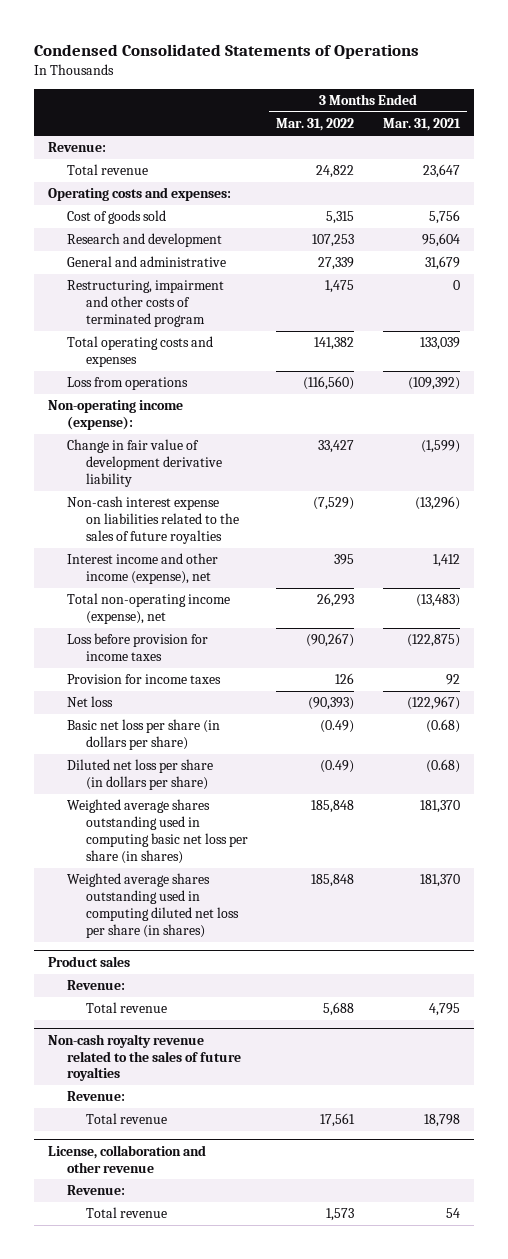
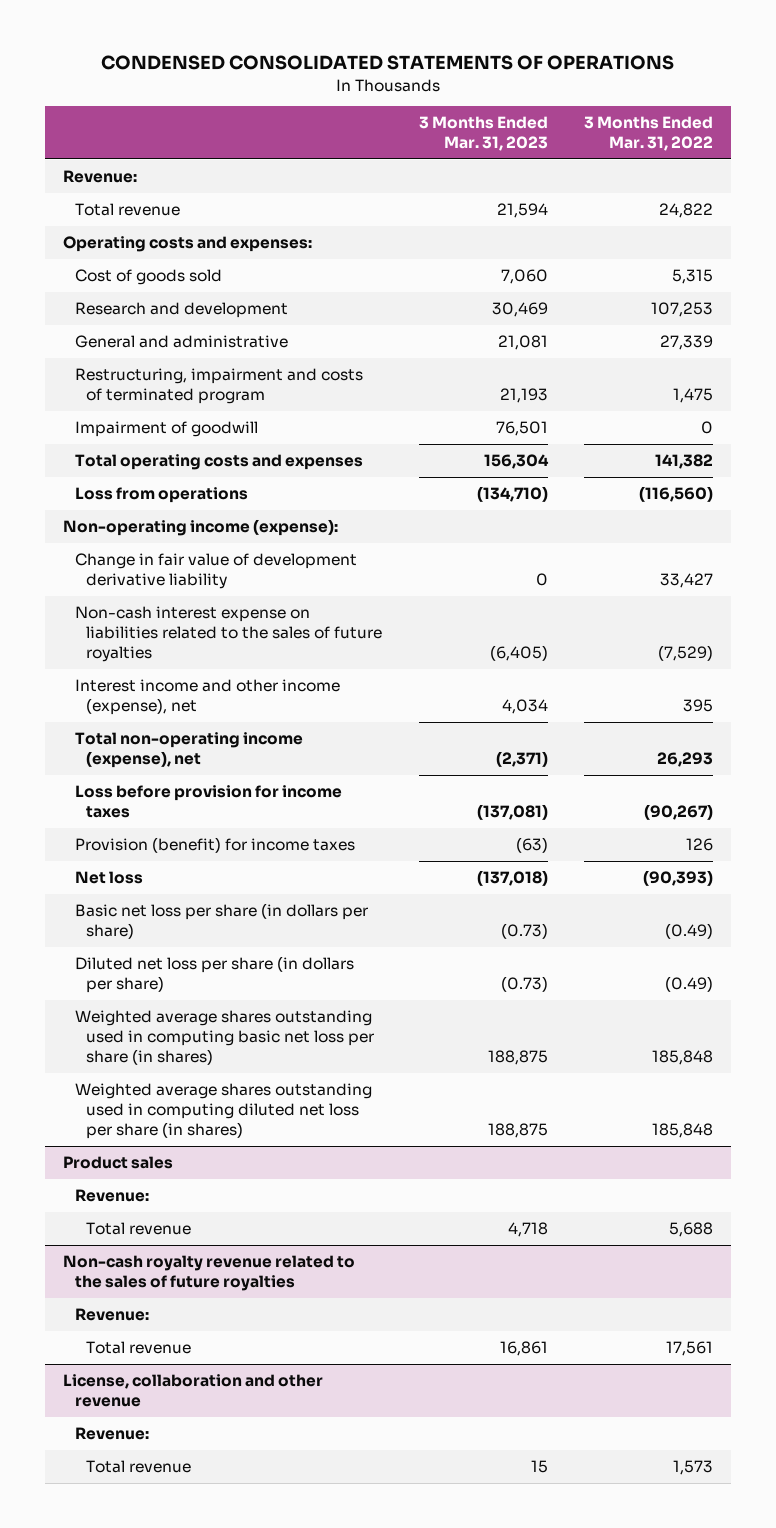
[33,43,419,59] Condensed Consolidated Statements of Operations -> [101,55,675,71] CONDENSED CONSOLIDATED STATEMENTS OF OPERATIONS
[382,118,461,132] Mar. 31, 2021 -> none
none -> [418,116,548,152] 3 Months Ended Mar. 31, 2023
[66,280,224,328] Restructuring, impairment and other costs of terminated program -> [74,367,363,405] Restructuring, impairment and costs of terminated program
none -> [74,420,258,437] Impairment of goodwill
[66,674,221,685] Provision for income taxes -> [74,836,355,853] Provision (benefit) for income taxes

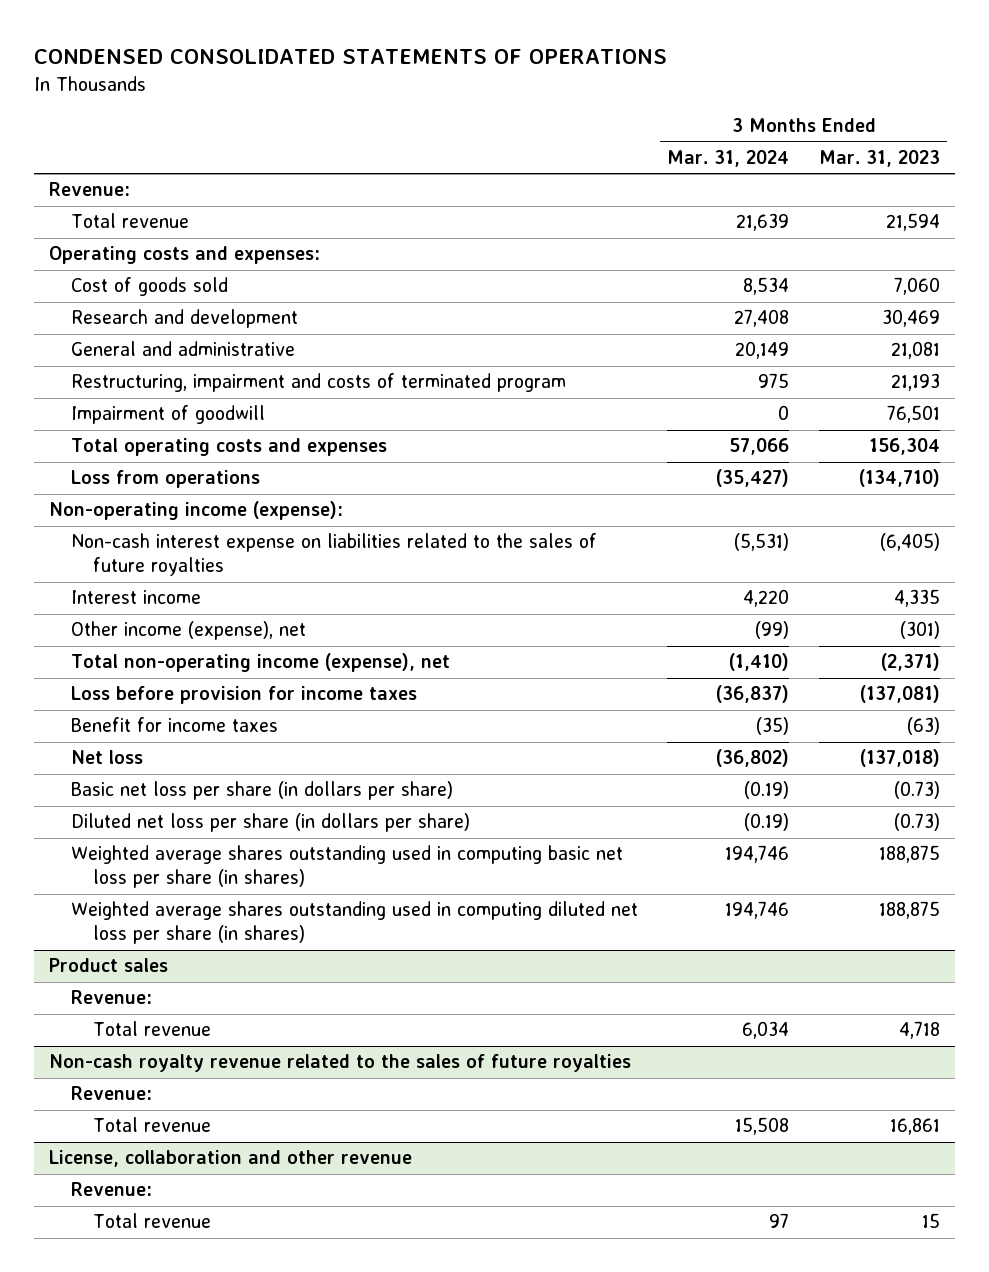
[584,116,714,152] 3 Months Ended Mar. 31, 2022 -> none
none -> [667,150,790,168] Mar. 31, 2024
[74,552,357,590] Change in fair value of development derivative liability -> none
none -> [71,590,202,605] Interest income
[74,678,340,716] Interest income and other income (expense), net -> [71,621,307,641] Other income (expense), net
[501,699,548,715] 4,034 -> [899,621,940,640] (301)
[74,836,355,853] Provision (benefit) for income taxes -> [71,717,279,733] Benefit for income taxes

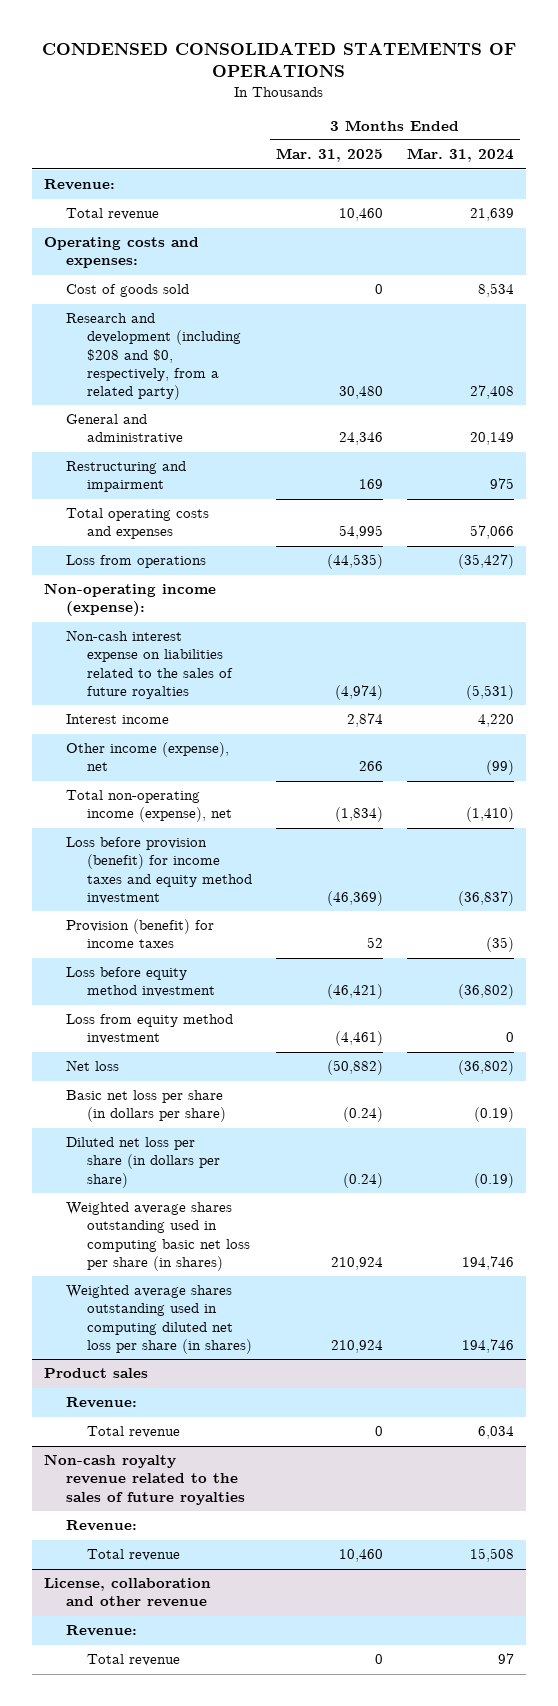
[818,150,940,168] Mar. 31, 2023 -> none
none -> [276,148,384,163] Mar. 31, 2025
[71,309,299,329] Research and development -> [65,313,242,400] Research and development (including $208 and $0, respectively, from a related party)
[71,405,266,425] Impairment of goodwill -> none
[71,373,567,393] Restructuring, impairment and costs of terminated program -> [65,461,186,493] Restructuring and impairment
[71,686,418,705] Loss before provision for income taxes -> [65,837,253,904] Loss before provision (benefit) for income taxes and equity method investment
[71,717,279,733] Benefit for income taxes -> [65,919,214,949] Provision (benefit) for income taxes
none -> [65,967,216,998] Loss before equity method investment
none -> [65,1014,233,1045] Loss from equity method investment

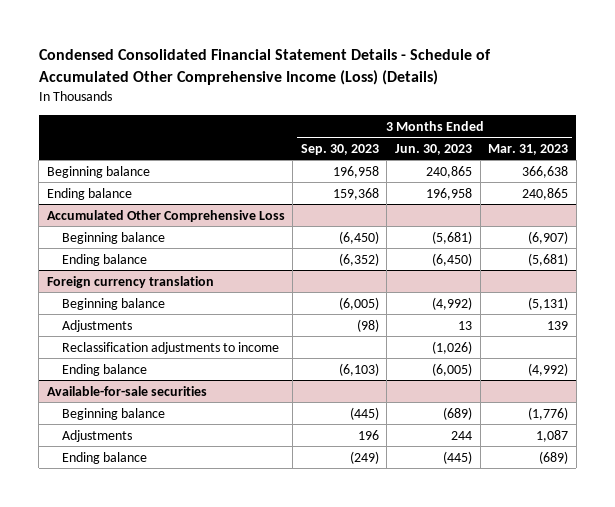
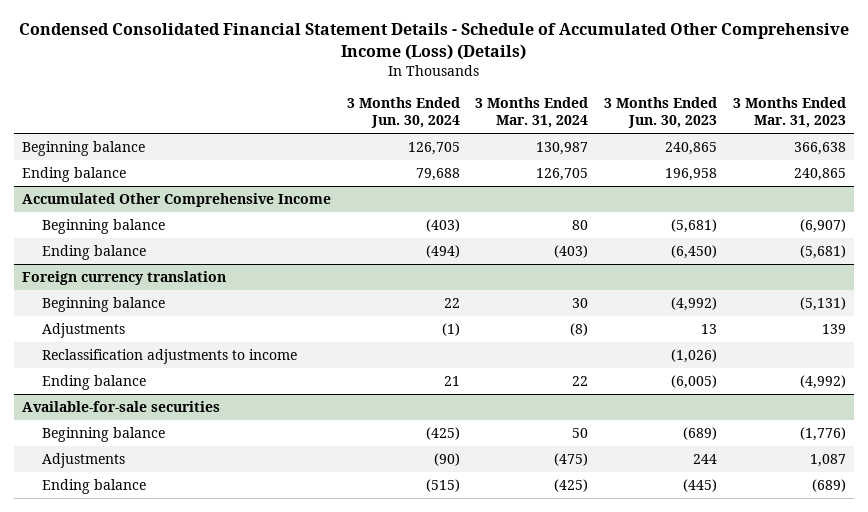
[300,143,379,155] Sep. 30, 2023 -> none
none -> [346,96,460,129] 3 Months Ended Jun. 30, 2024
none -> [475,96,589,129] 3 Months Ended Mar. 31, 2024
[46,209,285,222] Accumulated Other Comprehensive Loss -> [21,192,331,207] Accumulated Other Comprehensive Income

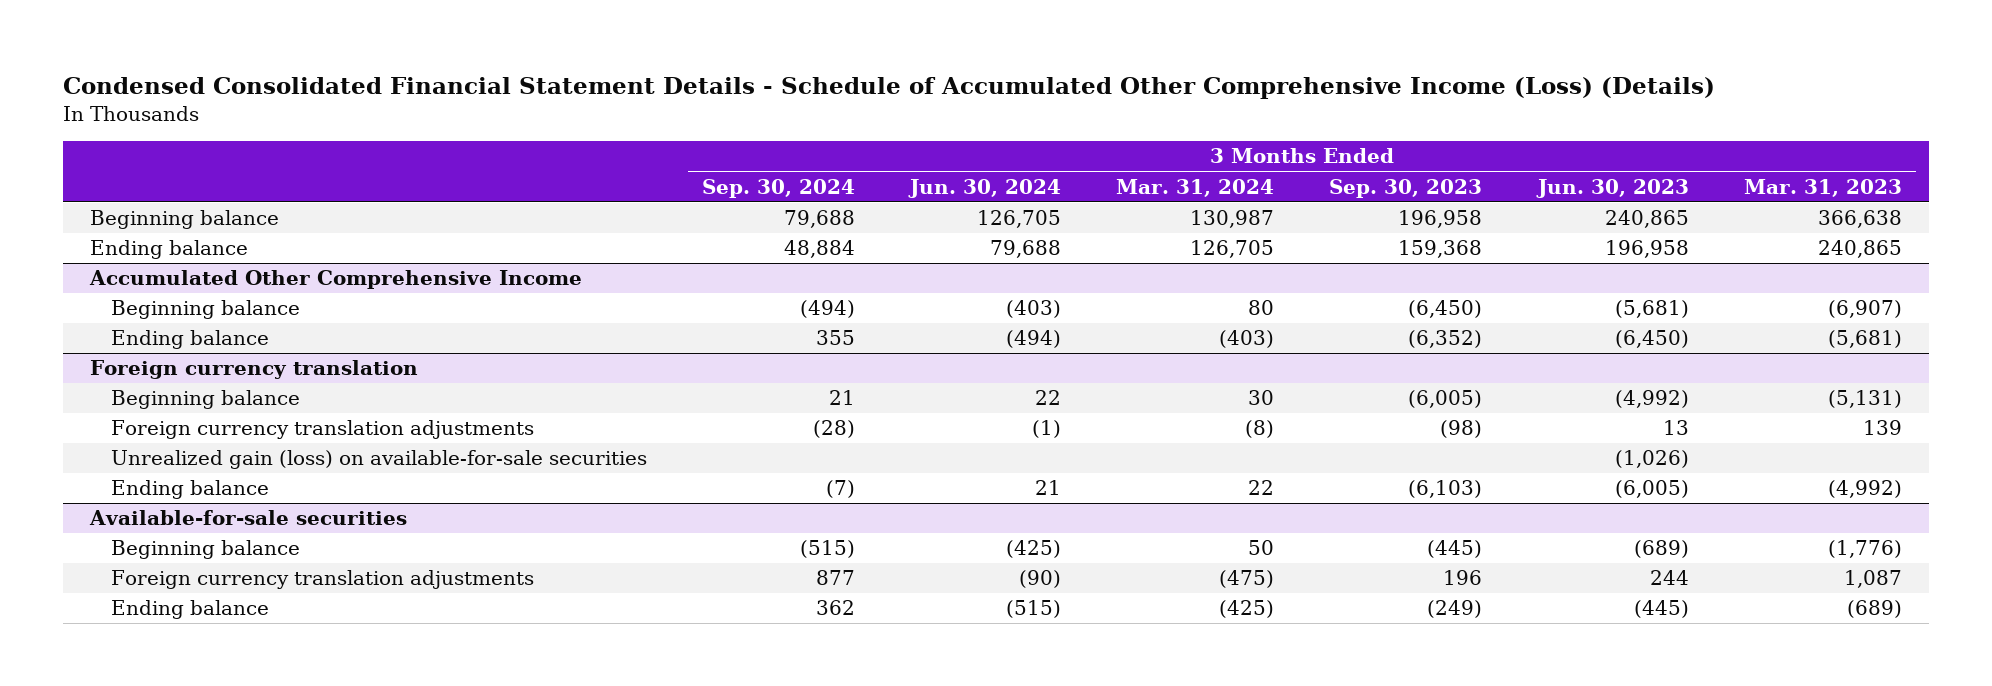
none -> [701,178,855,198] Sep. 30, 2024
none -> [1329,178,1483,198] Sep. 30, 2023
[42,322,126,338] Adjustments -> [110,420,534,440] Foreign currency translation adjustments
[42,348,298,364] Reclassification adjustments to income -> [110,450,647,470] Unrealized gain (loss) on available-for-sale securities
[42,452,126,468] Adjustments -> [110,570,534,590] Foreign currency translation adjustments

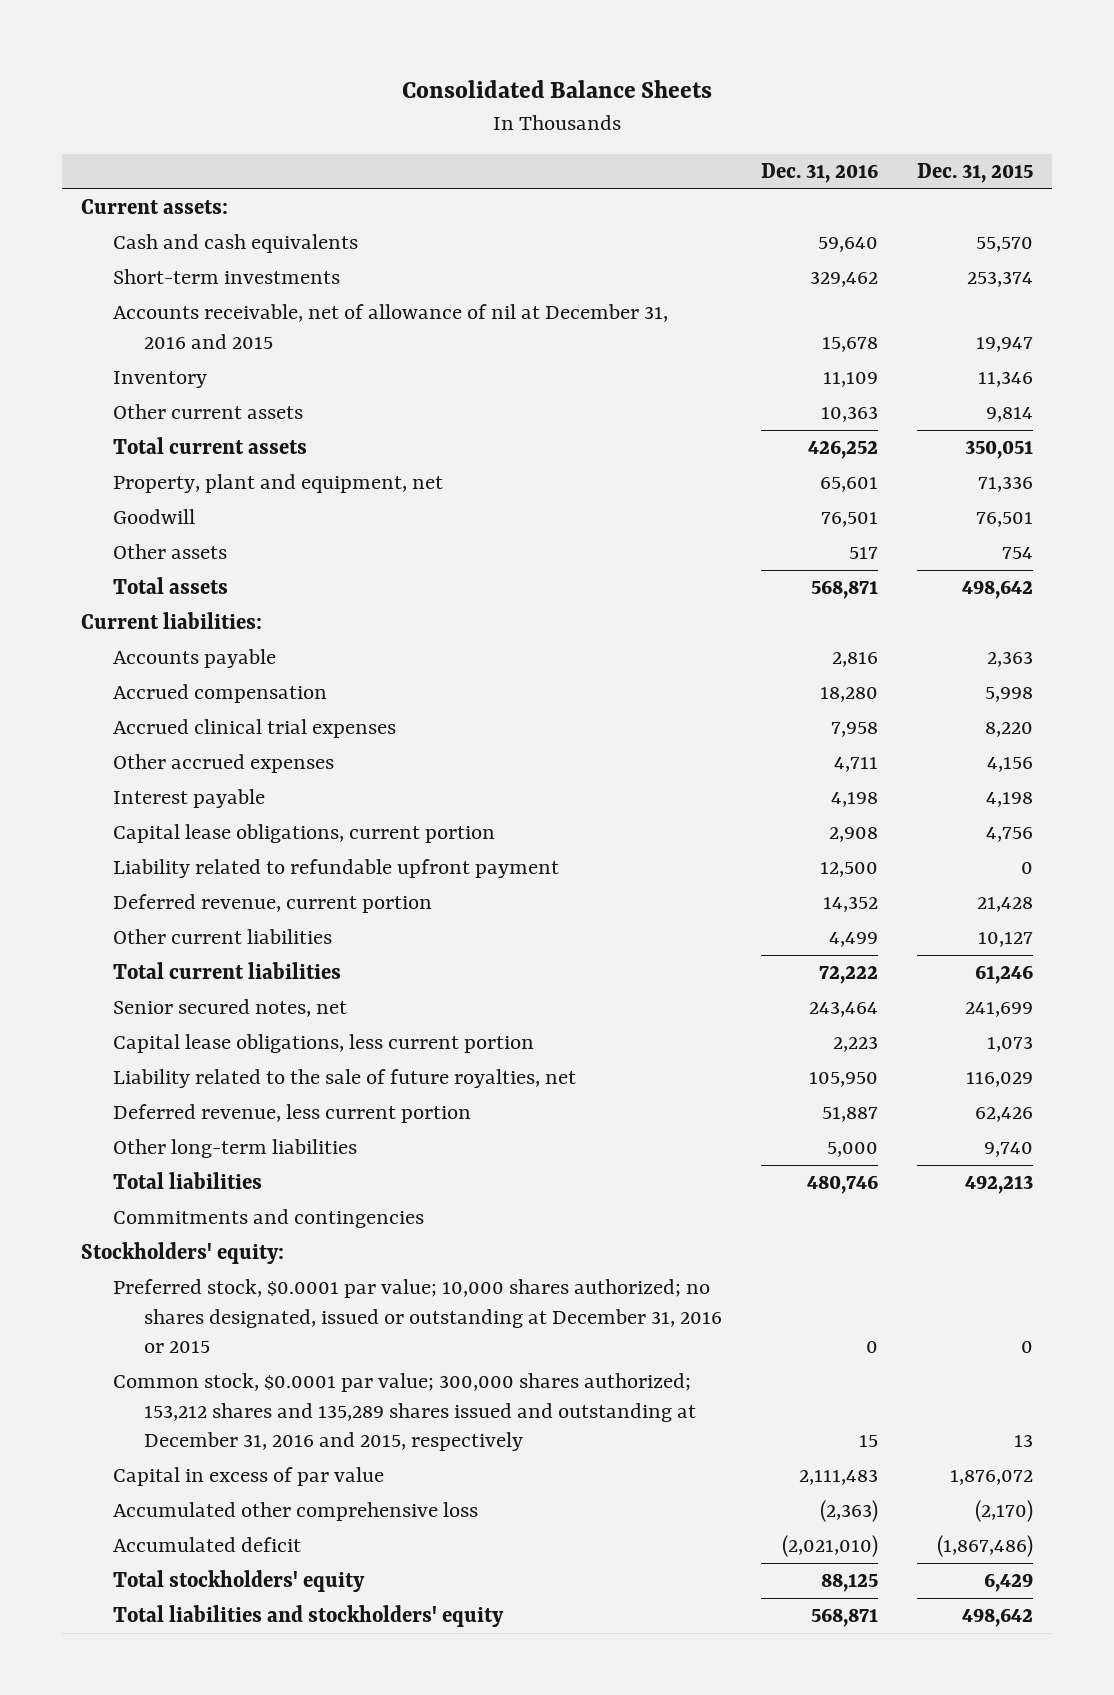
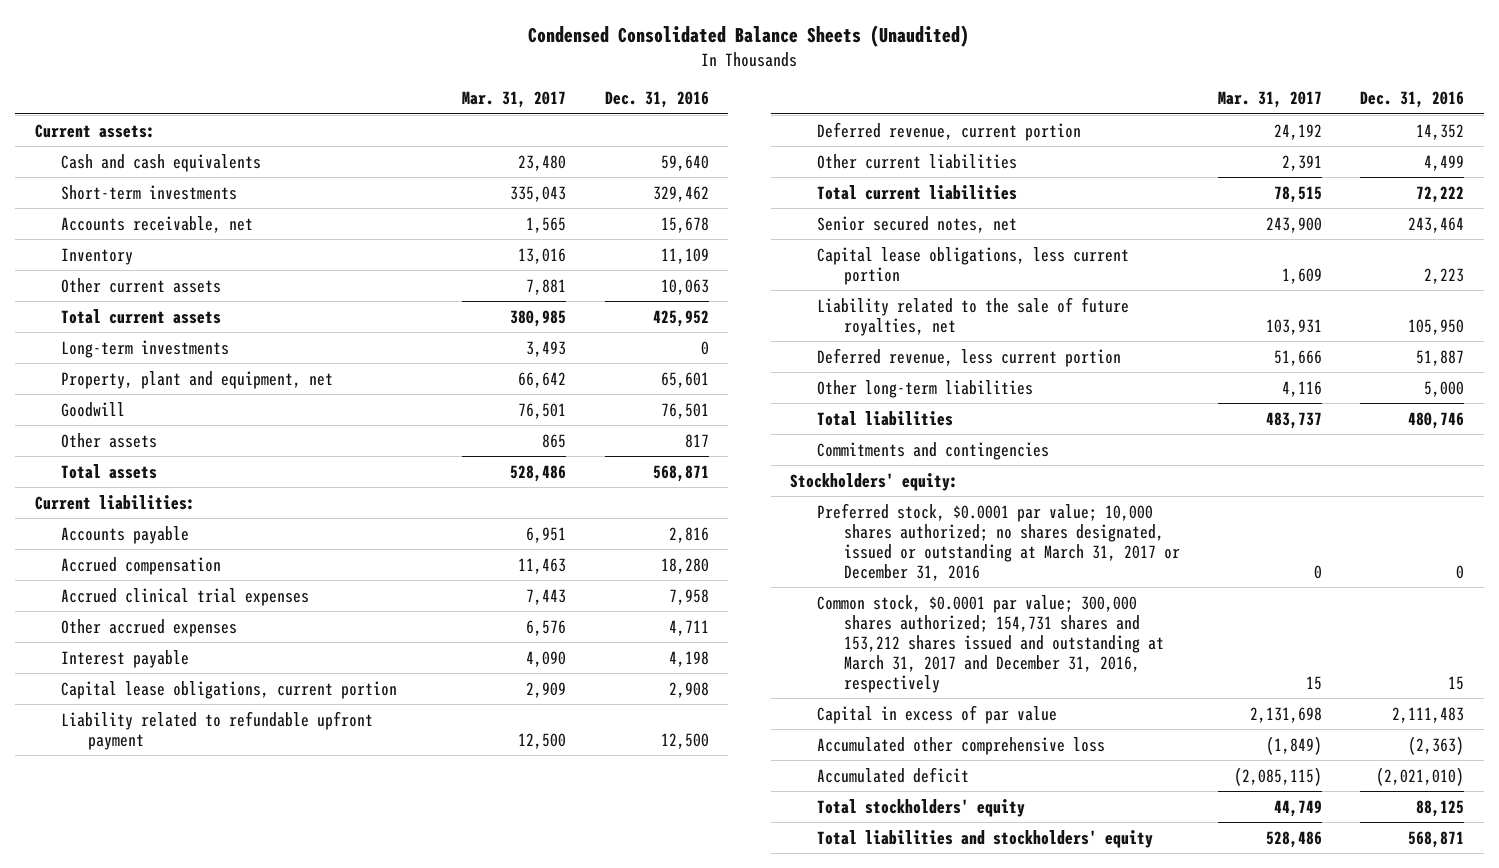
[401,80,712,99] Consolidated Balance Sheets -> [528,25,970,48] Condensed Consolidated Balance Sheets (Unaudited)
[916,162,1033,183] Dec. 31, 2015 -> none
none -> [462,91,567,109] Mar. 31, 2017
[112,304,668,349] Accounts receivable, net of allowance of nil at December 31, 2016 and 2015 -> [61,215,254,233] Accounts receivable, net
[820,406,878,423] 10,363 -> [660,278,709,295] 10,063
[807,440,878,460] 426,252 -> [652,309,709,327] 425,952
none -> [61,339,230,358] Long-term investments
[848,547,878,560] 517 -> [684,433,709,448] 817
[112,1279,723,1354] Preferred stock, $0.0001 par value; 10,000 shares authorized; no shares designated, issued or outstanding at December 31, 2016 or 2015 -> [816,502,1180,581] Preferred stock, $0.0001 par value; 10,000 shares authorized; no shares designated, issued or outstanding at March 31, 2017 or December 31, 2016
[112,1373,697,1452] Common stock, $0.0001 par value; 300,000 shares authorized; 153,212 shares and 135,289 shares issued and outstanding at December 31, 2016 and 2015, respectively -> [816,594,1164,693] Common stock, $0.0001 par value; 300,000 shares authorized; 154,731 shares and 153,212 shares issued and outstanding at March 31, 2017 and December 31, 2016, respectively

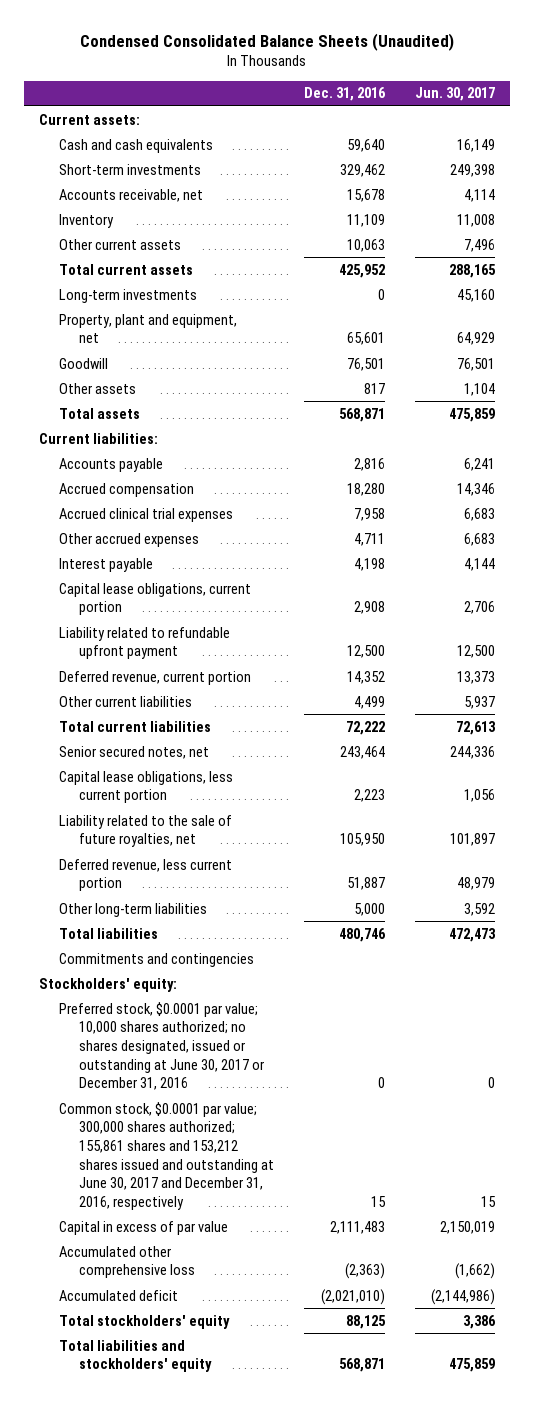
[462,91,567,109] Mar. 31, 2017 -> none
none -> [415,87,496,102] Jun. 30, 2017
[816,502,1180,581] Preferred stock, $0.0001 par value; 10,000 shares authorized; no shares designated, issued or outstanding at March 31, 2017 or December 31, 2016 -> [59,1001,265,1091] Preferred stock, $0.0001 par value; 10,000 shares authorized; no shares designated, issued or outstanding at June 30, 2017 or December 31, 2016
[816,594,1164,693] Common stock, $0.0001 par value; 300,000 shares authorized; 154,731 shares and 153,212 shares issued and outstanding at March 31, 2017 and December 31, 2016, respectively -> [59,1101,275,1210] Common stock, $0.0001 par value; 300,000 shares authorized; 155,861 shares and 153,212 shares issued and outstanding at June 30, 2017 and December 31, 2016, respectively

